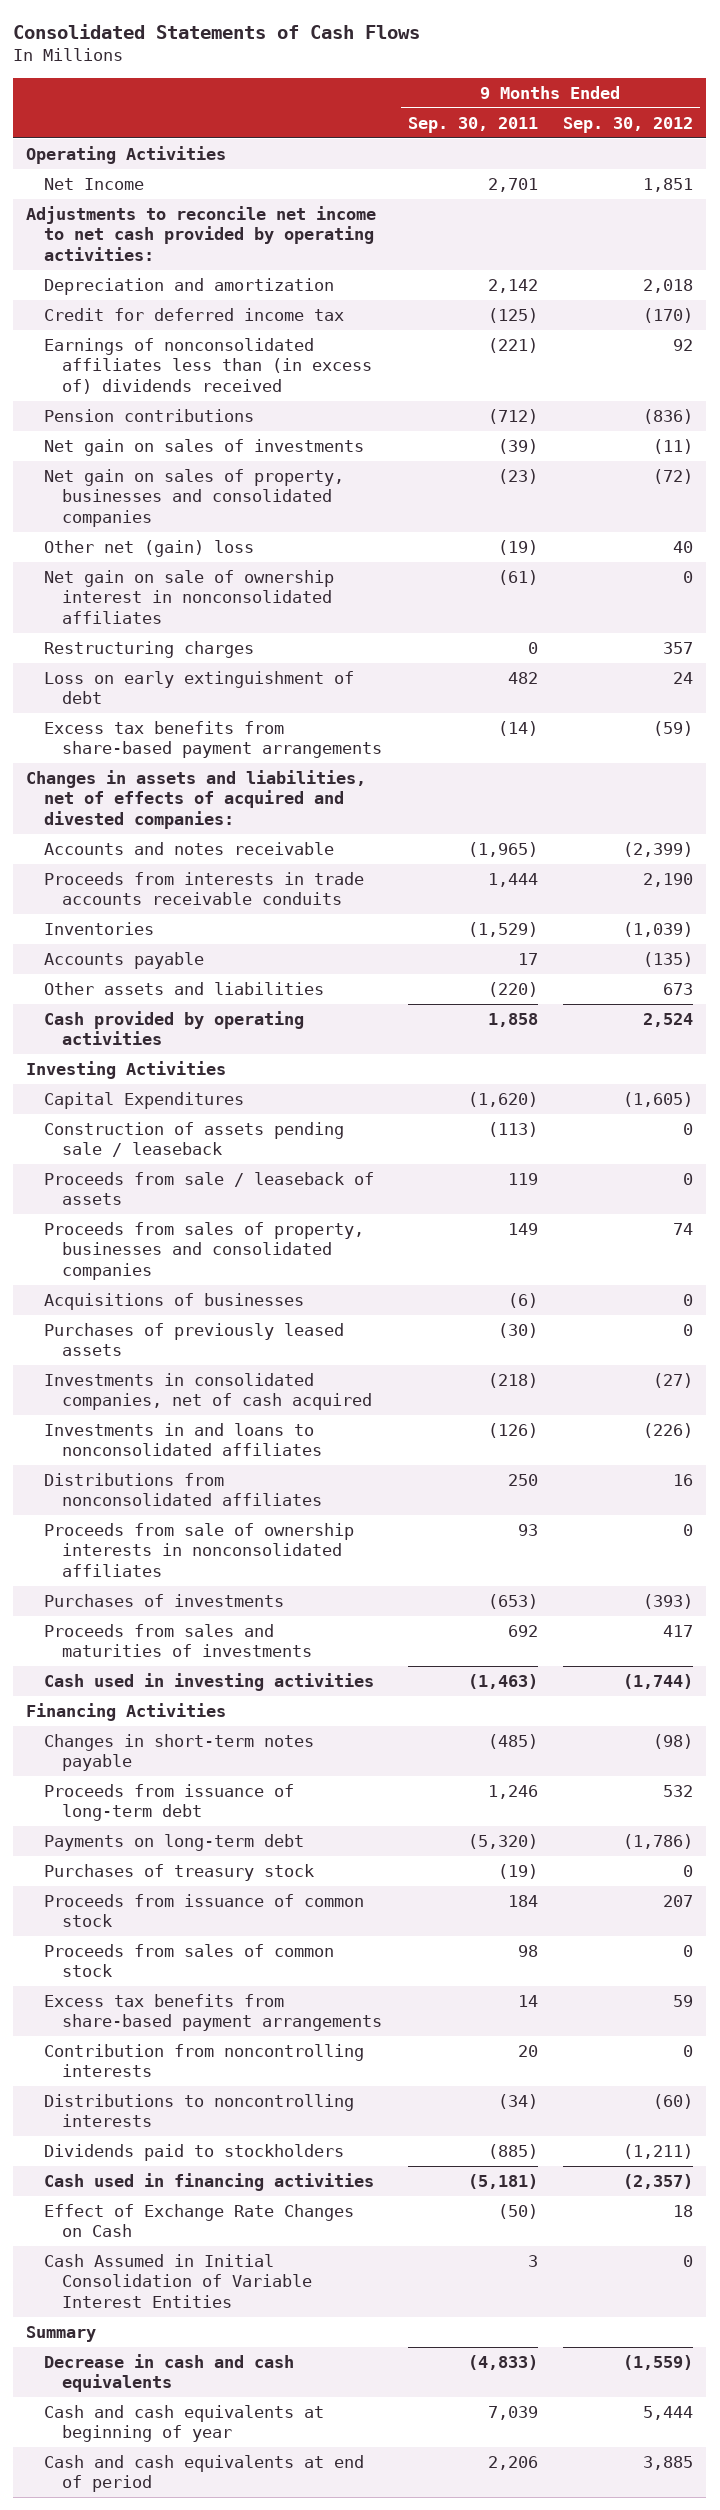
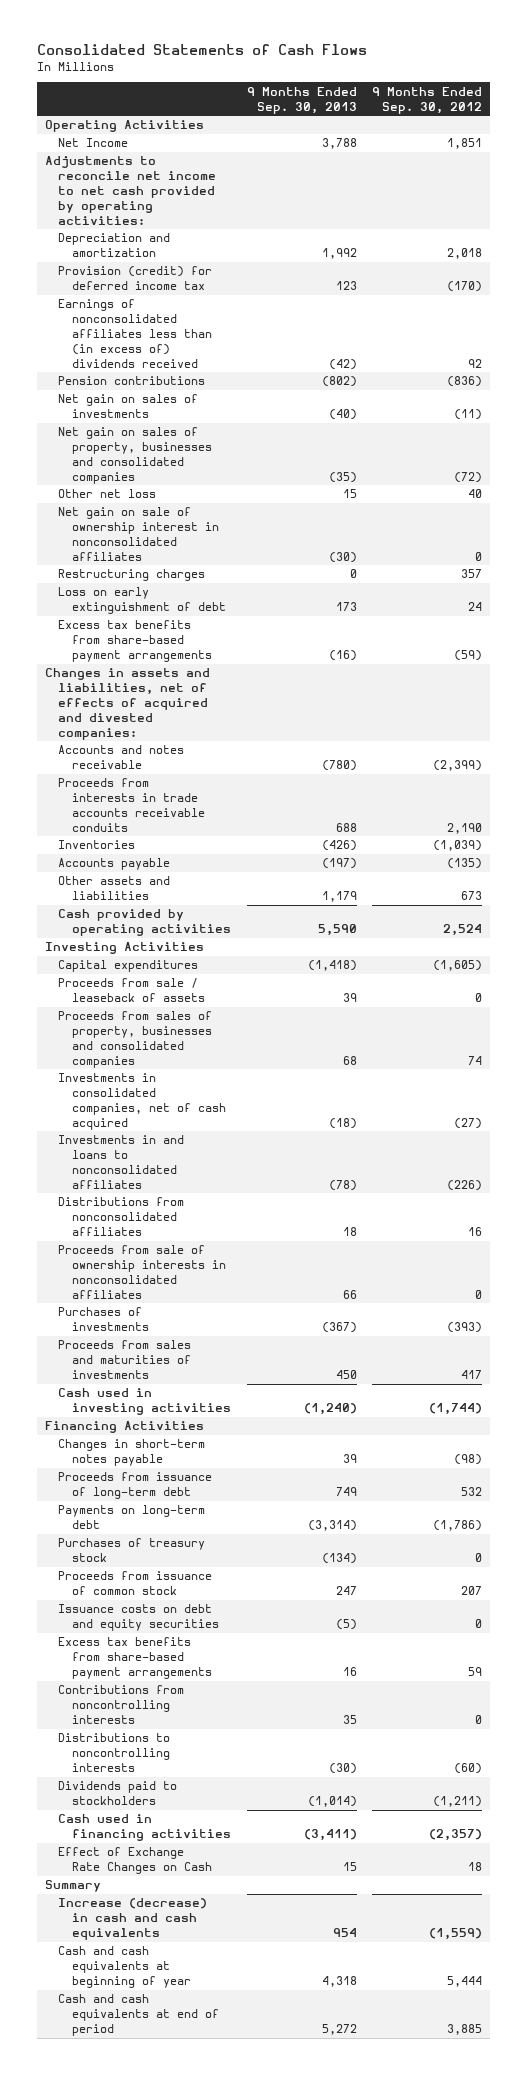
[407,116,538,133] Sep. 30, 2011 -> none
none -> [246,86,357,114] 9 Months Ended Sep. 30, 2013
[44,307,345,321] Credit for deferred income tax -> [58,266,213,291] Provision (credit) for deferred income tax
[44,539,255,557] Other net (gain) loss -> [58,489,157,499] Other net loss
[44,1121,345,1158] Construction of assets pending sale / leaseback -> none
[44,1091,245,1109] Capital Expenditures -> [58,960,199,973] Capital expenditures
[44,1292,305,1310] Acquisitions of businesses -> none
[44,1322,345,1357] Purchases of previously leased assets -> none
[44,1943,335,1978] Proceeds from sales of common stock -> none
none -> [58,1604,219,1632] Issuance costs on debt and equity securities
[44,2043,365,2078] Contribution from noncontrolling interests -> [58,1685,185,1725] Contributions from noncontrolling interests
[44,2253,312,2308] Cash Assumed in Initial Consolidation of Variable Interest Entities -> none
[44,2353,295,2393] Decrease in cash and cash equivalents -> [58,1898,208,1941] Increase (decrease) in cash and cash equivalents

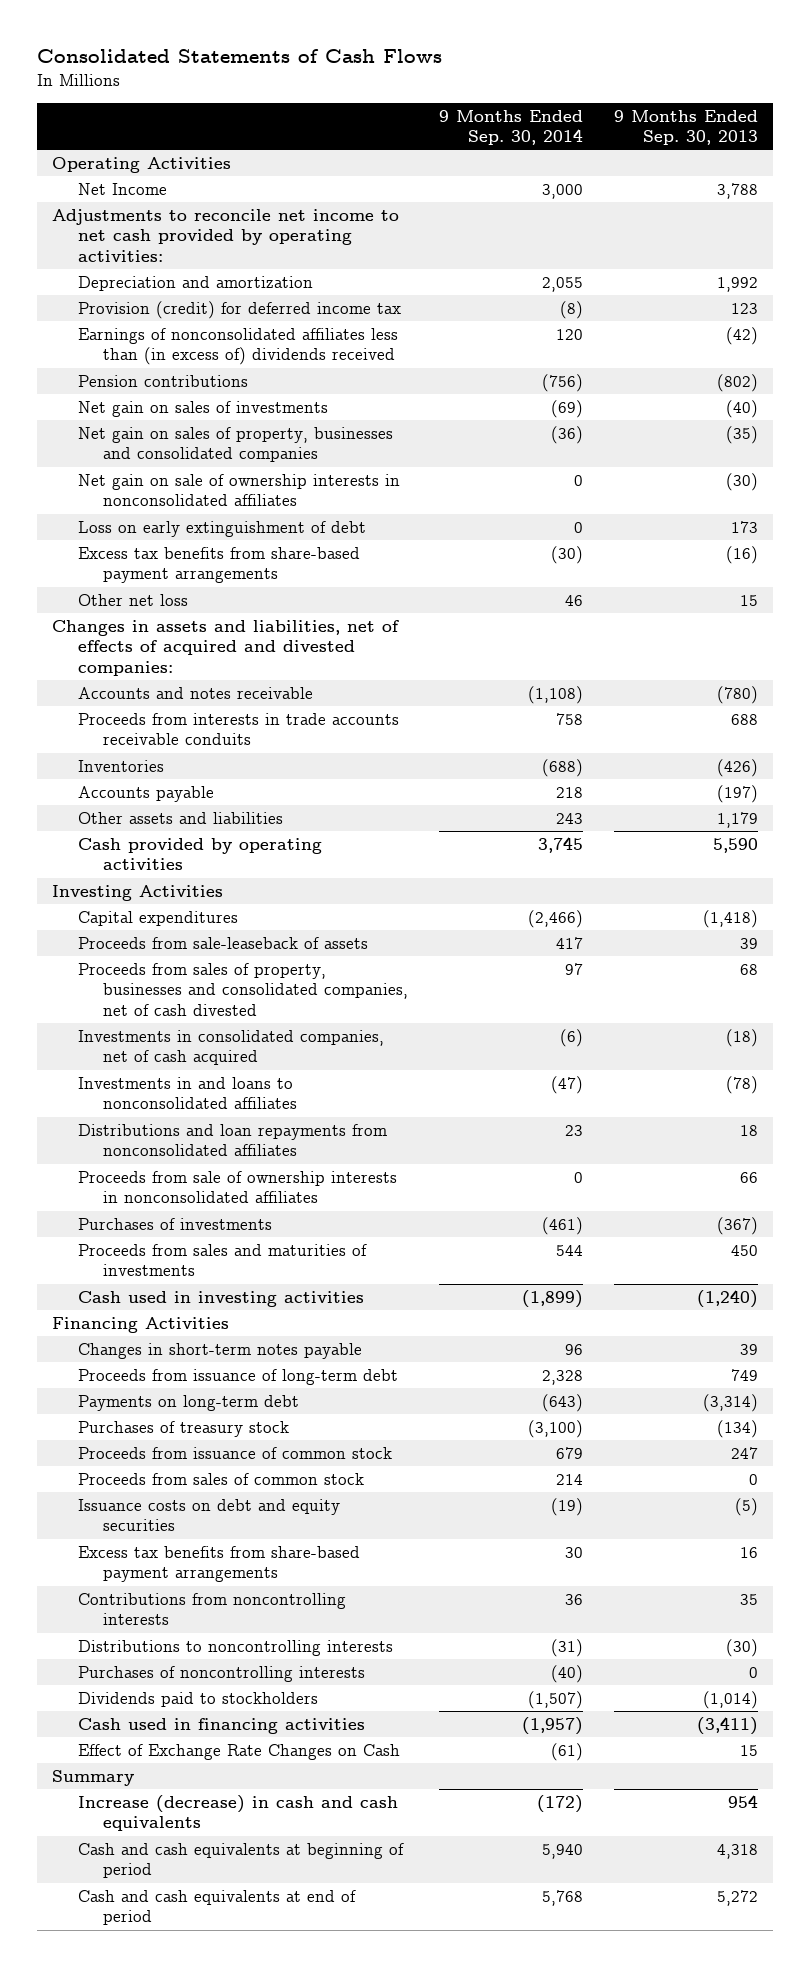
[372,86,483,114] 9 Months Ended Sep. 30, 2012 -> none
none -> [438,109,583,146] 9 Months Ended Sep. 30, 2014
[58,569,206,582] Restructuring charges -> none
[58,507,219,561] Net gain on sale of ownership interest in nonconsolidated affiliates -> [77,473,400,507] Net gain on sale of ownership interests in nonconsolidated affiliates
[58,489,157,499] Other net loss -> [77,593,188,606] Other net loss
[58,978,205,1003] Proceeds from sale / leaseback of assets -> [77,936,368,949] Proceeds from sale-leaseback of assets
[58,1011,213,1068] Proceeds from sales of property, businesses and consolidated companies -> [77,962,408,1017] Proceeds from sales of property, businesses and consolidated companies, net of cash divested
[58,1197,185,1237] Distributions from nonconsolidated affiliates -> [77,1123,387,1157] Distributions and loan repayments from nonconsolidated affiliates
none -> [77,1472,364,1485] Proceeds from sales of common stock
none -> [77,1665,365,1682] Purchases of noncontrolling interests
[58,1946,191,1989] Cash and cash equivalents at beginning of year -> [77,1842,404,1879] Cash and cash equivalents at beginning of period

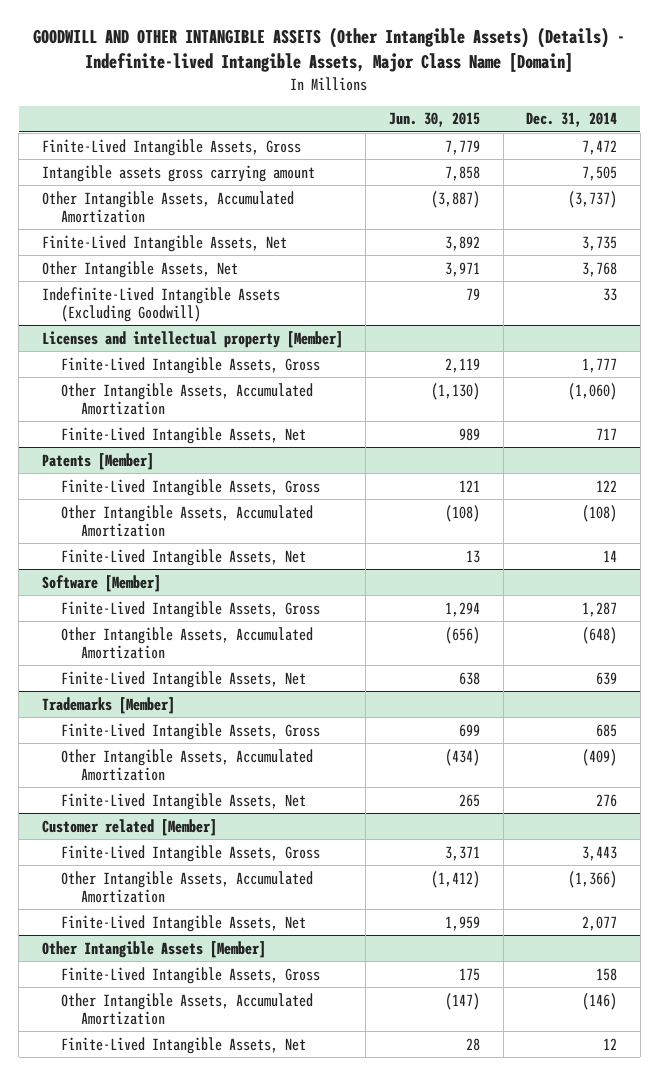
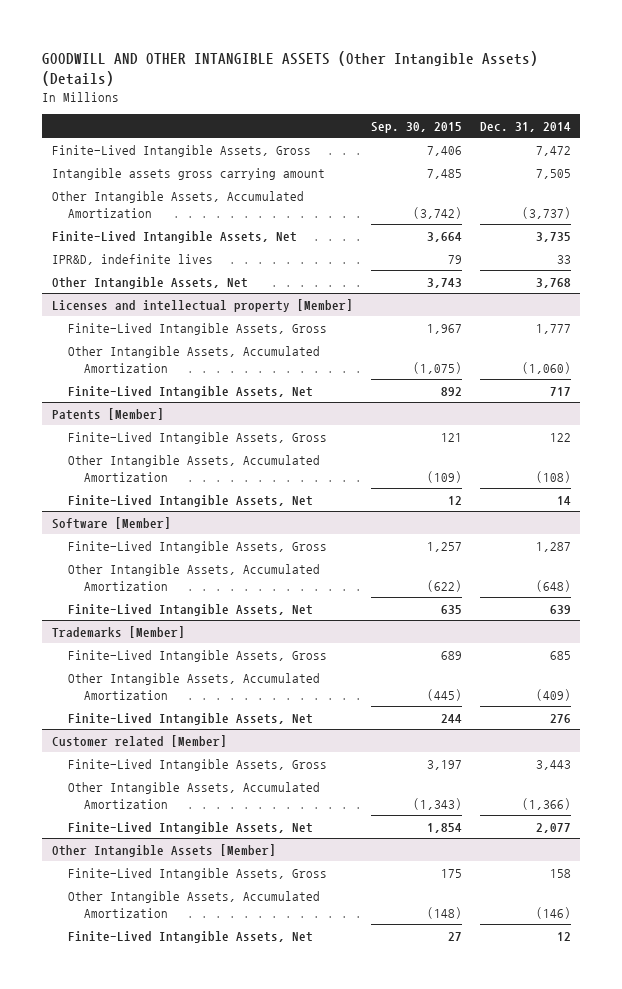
[33,27,626,73] GOODWILL AND OTHER INTANGIBLE ASSETS (Other Intangible Assets) (Details) - Indefinite-lived Intangible Assets, Major Class Name [Domain] -> [42,50,539,87] GOODWILL AND OTHER INTANGIBLE ASSETS (Other Intangible Assets) (Details)
[388,112,480,128] Jun. 30, 2015 -> none
none -> [370,121,462,133] Sep. 30, 2015
none -> [51,253,213,265] IPR&D, indefinite lives
[41,286,280,323] Indefinite-Lived Intangible Assets (Excluding Goodwill) -> none

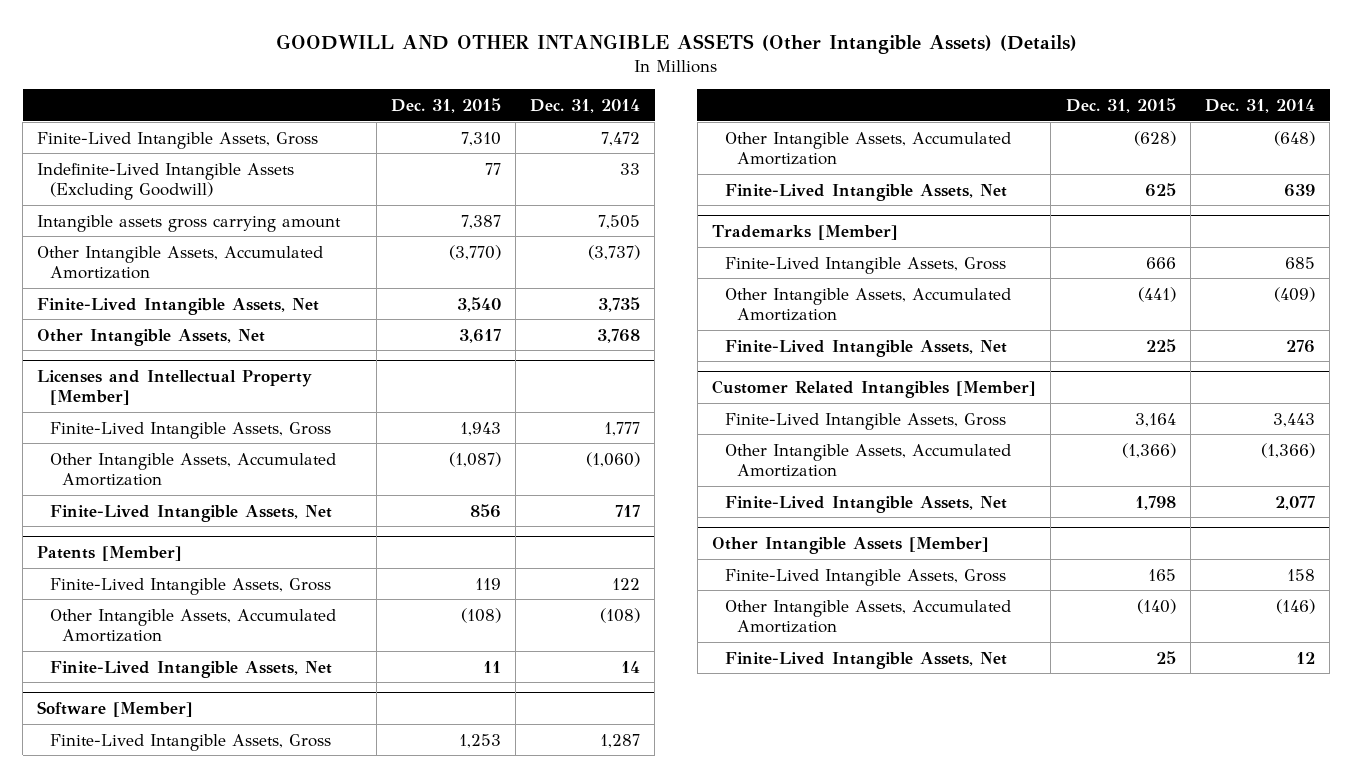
[370,121,462,133] Sep. 30, 2015 -> none
none -> [390,97,501,113] Dec. 31, 2015
none -> [37,162,295,201] Indefinite-Lived Intangible Assets (Excluding Goodwill)
[51,253,213,265] IPR&D, indefinite lives -> none
[51,298,353,312] Licenses and intellectual property [Member] -> [37,369,313,406] Licenses and Intellectual Property [Member]
[51,734,227,747] Customer related [Member] -> [712,379,1037,398] Customer Related Intangibles [Member]

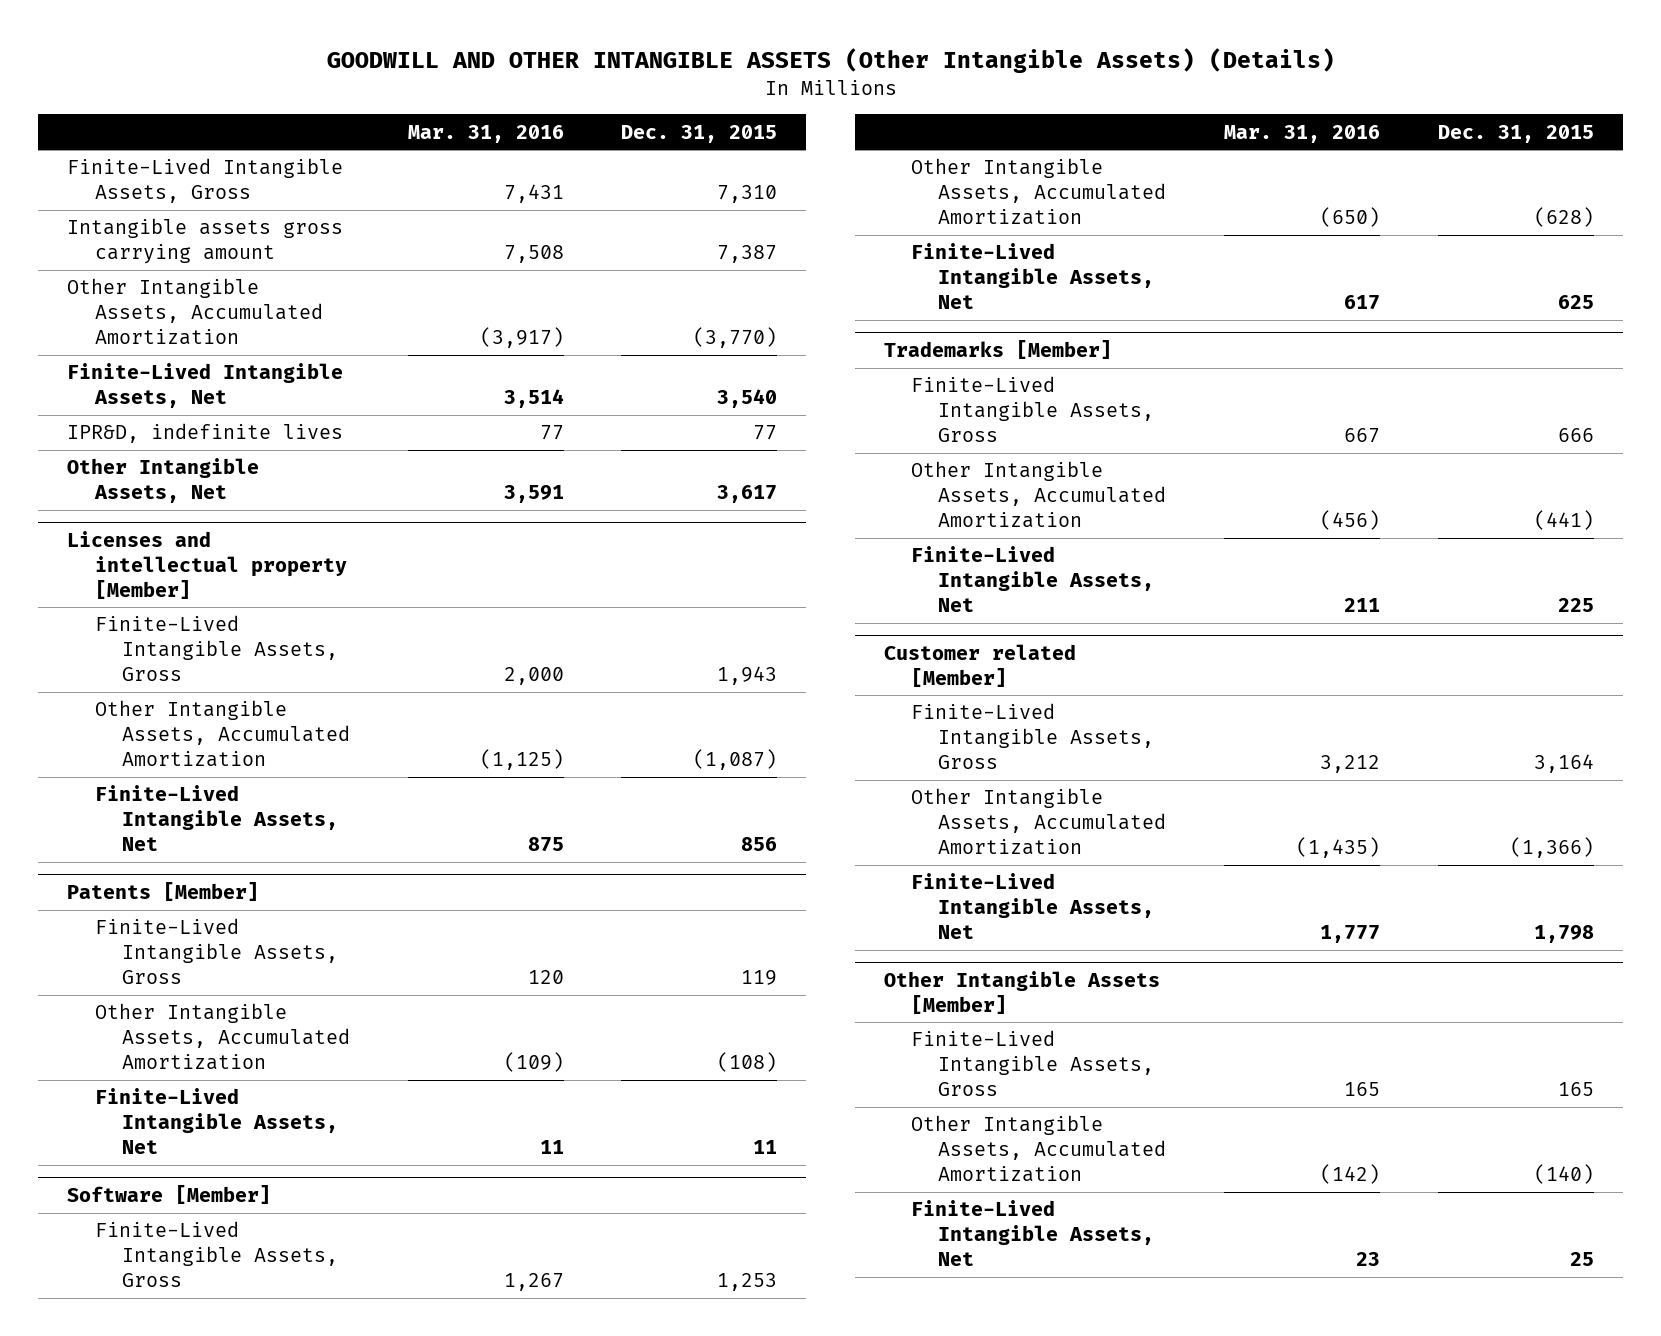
[530,98,641,113] Dec. 31, 2014 -> none
none -> [407,124,564,143] Mar. 31, 2016
[37,162,295,201] Indefinite-Lived Intangible Assets (Excluding Goodwill) -> none
none -> [67,423,344,444] IPR&D, indefinite lives
[37,369,313,406] Licenses and Intellectual Property [Member] -> [67,530,347,599] Licenses and intellectual property [Member]
[712,379,1037,398] Customer Related Intangibles [Member] -> [883,643,1076,687] Customer related [Member]

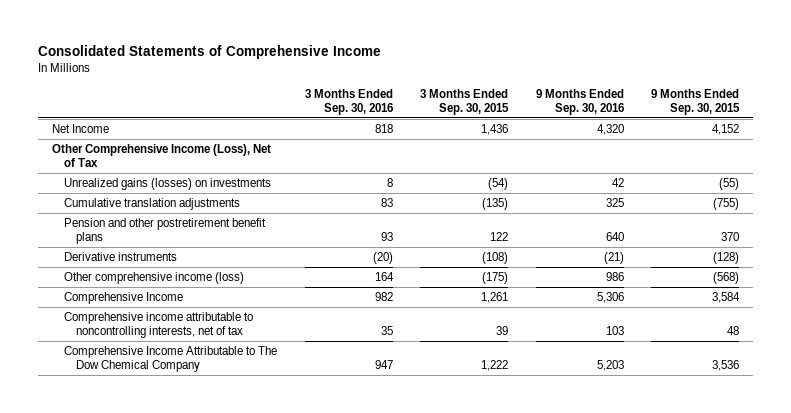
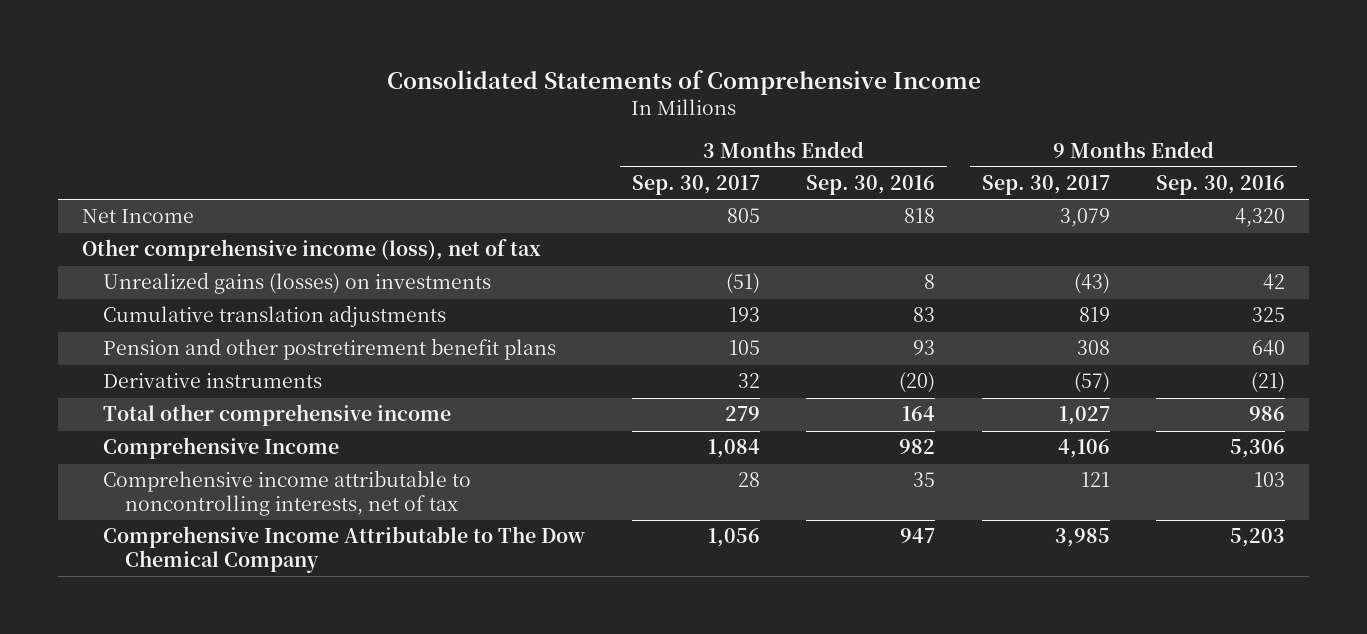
[420,88,510,115] 3 Months Ended Sep. 30, 2015 -> none
[651,88,741,115] 9 Months Ended Sep. 30, 2015 -> none
none -> [631,175,760,196] Sep. 30, 2017
none -> [981,175,1110,196] Sep. 30, 2017
[51,143,271,167] Other Comprehensive Income (Loss), Net of Tax -> [81,239,541,262] Other comprehensive income (loss), net of tax
[64,271,245,284] Other comprehensive income (loss) -> [103,404,452,427] Total other comprehensive income

